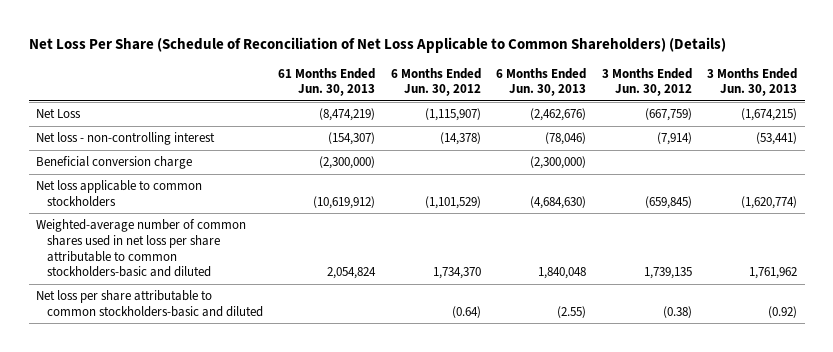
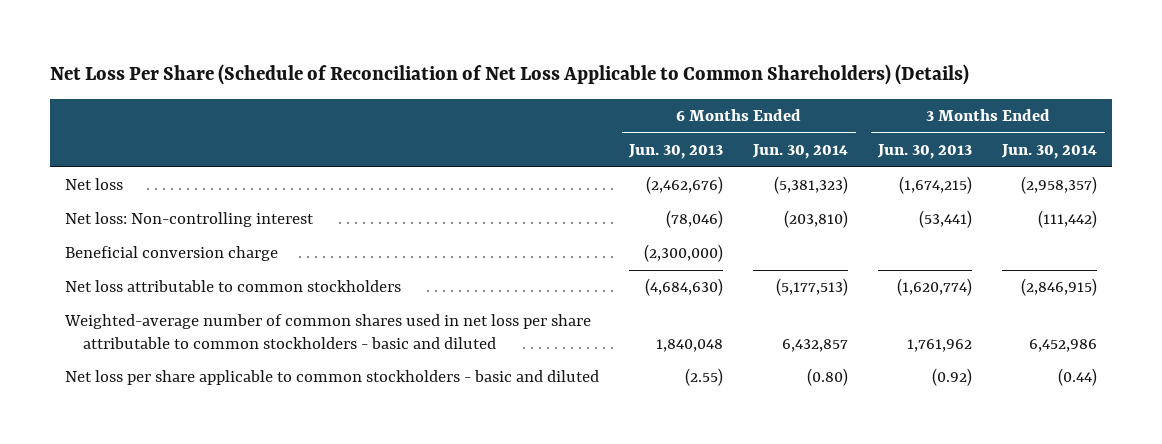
[278,67,376,97] 61 Months Ended Jun. 30, 2013 -> none
[390,67,481,97] 6 Months Ended Jun. 30, 2012 -> none
[601,67,692,97] 3 Months Ended Jun. 30, 2012 -> none
none -> [752,144,849,160] Jun. 30, 2014
none -> [1001,144,1098,160] Jun. 30, 2014
[36,108,82,119] Net Loss -> [65,178,124,191] Net loss
[36,132,216,146] Net loss - non-controlling interest -> [65,212,315,228] Net loss: Non-controlling interest
[36,180,203,207] Net loss applicable to common stockholders -> [65,280,402,293] Net loss attributable to common stockholders
[36,219,247,278] Weighted-average number of common shares used in net loss per share attributable to common stockholders-basic and diluted -> [64,314,592,349] Weighted-average number of common shares used in net loss per share attributable to common stockholders - basic and diluted
[36,290,264,317] Net loss per share attributable to common stockholders-basic and diluted -> [65,370,600,386] Net loss per share applicable to common stockholders - basic and diluted

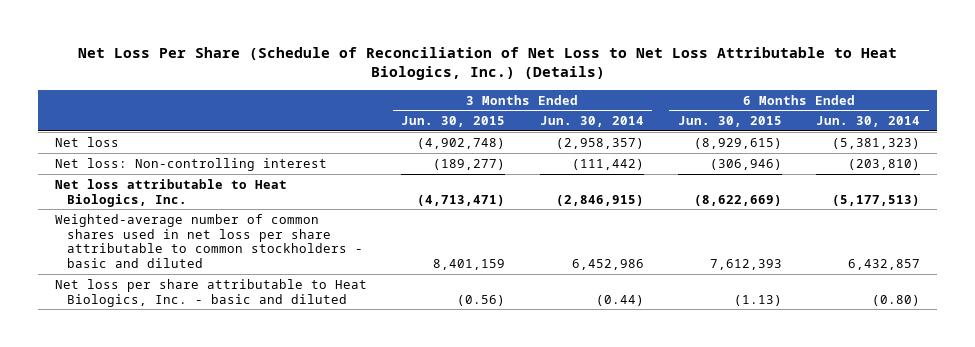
[49,63,969,85] Net Loss Per Share (Schedule of Reconciliation of Net Loss Applicable to Common Shareholders) (Details) -> [77,46,897,81] Net Loss Per Share (Schedule of Reconciliation of Net Loss to Net Loss Attributable to Heat Biologics, Inc.) (Details)
[628,144,724,160] Jun. 30, 2013 -> none
[877,144,973,160] Jun. 30, 2013 -> none
none -> [401,116,506,128] Jun. 30, 2015
none -> [677,116,782,128] Jun. 30, 2015
[65,246,279,262] Beneficial conversion charge -> none
[65,280,402,293] Net loss attributable to common stockholders -> [55,178,288,207] Net loss attributable to Heat Biologics, Inc.
[65,370,600,386] Net loss per share applicable to common stockholders - basic and diluted -> [55,278,368,307] Net loss per share attributable to Heat Biologics, Inc. - basic and diluted

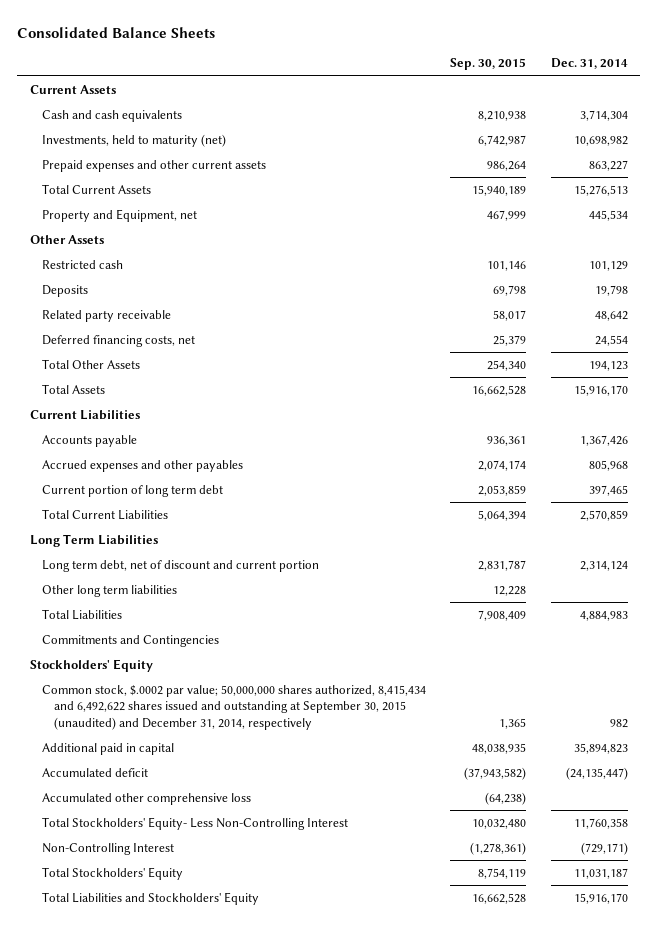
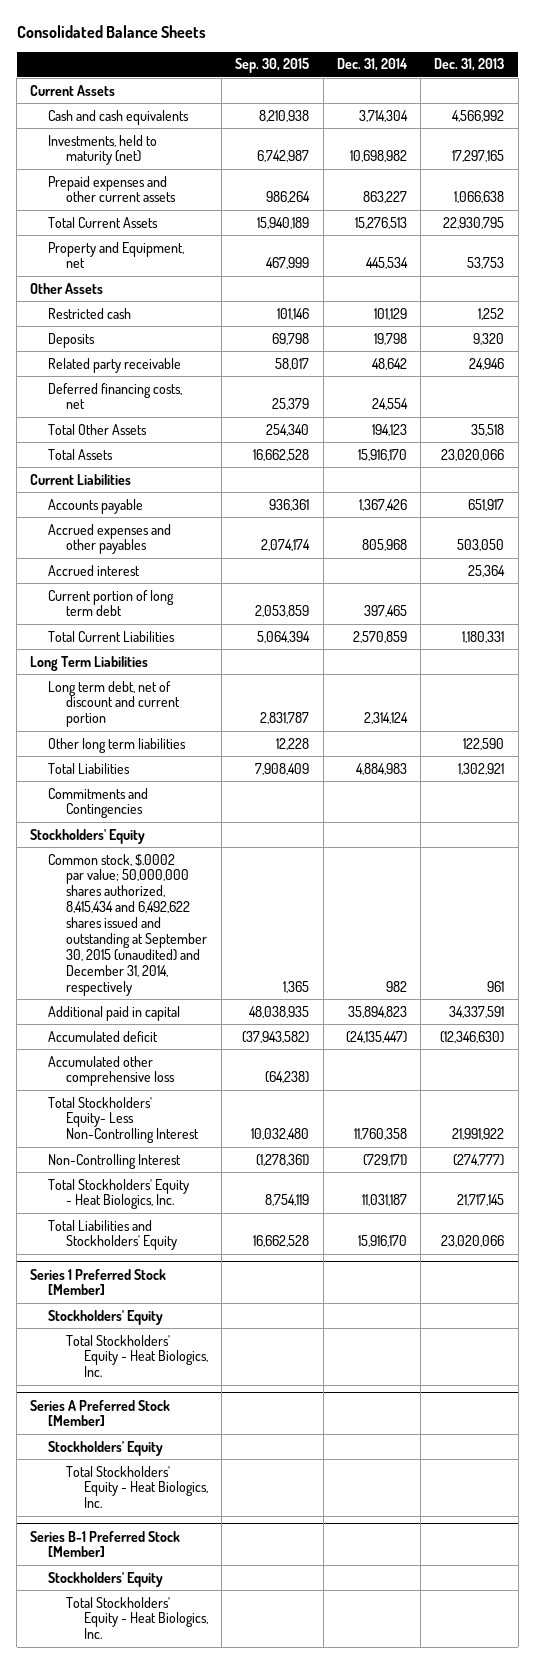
none -> [434,58,505,72] Dec. 31, 2013
none -> [48,564,141,576] Accrued interest
[41,866,183,880] Total Stockholders' Equity -> [48,1178,190,1210] Total Stockholders' Equity - Heat Biologics, Inc.
none -> [30,1268,167,1296] Series 1 Preferred Stock [Member]
none -> [48,1309,164,1325] Stockholders' Equity
none -> [66,1334,208,1378] Total Stockholders' Equity - Heat Biologics, Inc.
none -> [30,1399,171,1427] Series A Preferred Stock [Member]
none -> [48,1440,164,1456] Stockholders' Equity
none -> [66,1465,208,1509] Total Stockholders' Equity - Heat Biologics, Inc.
none -> [30,1530,181,1558] Series B-1 Preferred Stock [Member]
none -> [48,1571,164,1587] Stockholders' Equity
none -> [66,1596,208,1640] Total Stockholders' Equity - Heat Biologics, Inc.

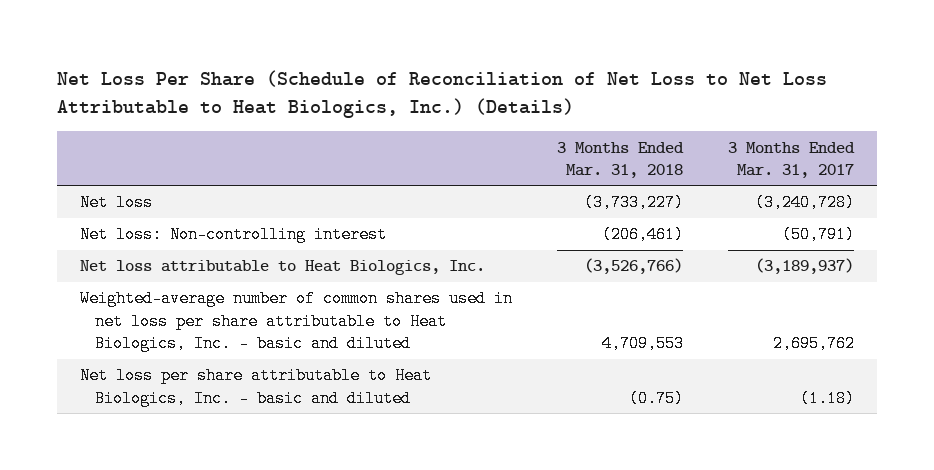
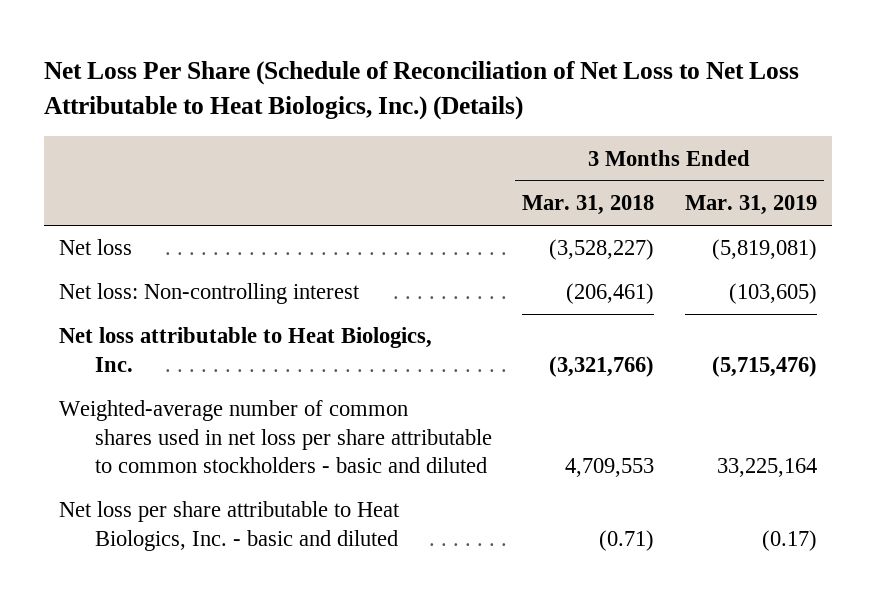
[728,141,856,178] 3 Months Ended Mar. 31, 2017 -> none
none -> [684,195,817,216] Mar. 31, 2019
[583,194,684,212] (3,733,227) -> [549,239,655,261] (3,528,227)
[583,258,683,275] (3,526,766) -> [549,355,655,377] (3,321,766)
[79,290,513,353] Weighted-average number of common shares used in net loss per share attributable to Heat Biologics, Inc. - basic and diluted -> [59,400,493,473] Weighted-average number of common shares used in net loss per share attributable to common stockholders - basic and diluted
[628,389,684,407] (0.75) -> [599,529,655,551] (0.71)

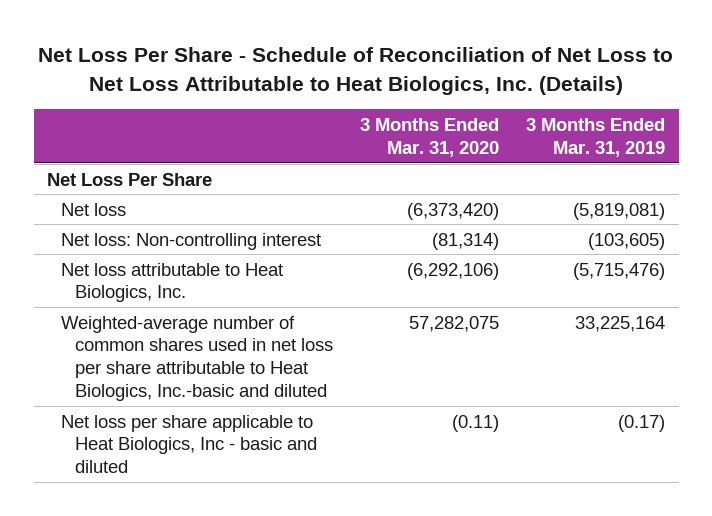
[44,61,800,120] Net Loss Per Share (Schedule of Reconciliation of Net Loss to Net Loss Attributable to Heat Biologics, Inc.) (Details) -> [38,47,674,95] Net Loss Per Share - Schedule of Reconciliation of Net Loss to Net Loss Attributable to Heat Biologics, Inc. (Details)
[522,195,655,216] Mar. 31, 2018 -> none
none -> [359,117,499,157] 3 Months Ended Mar. 31, 2020
none -> [47,172,213,186] Net Loss Per Share
[59,400,493,473] Weighted-average number of common shares used in net loss per share attributable to common stockholders - basic and diluted -> [60,315,333,401] Weighted-average number of common shares used in net loss per share attributable to Heat Biologics, Inc.-basic and diluted
[59,501,401,551] Net loss per share attributable to Heat Biologics, Inc. - basic and diluted -> [60,414,317,474] Net loss per share applicable to Heat Biologics, Inc - basic and diluted

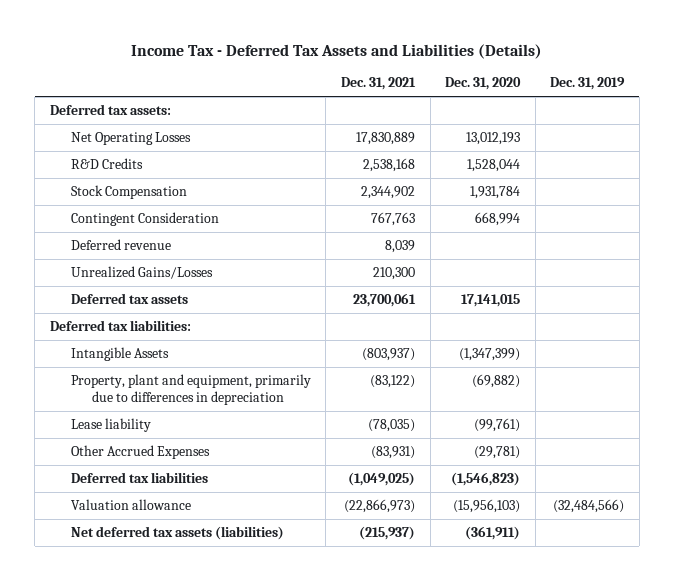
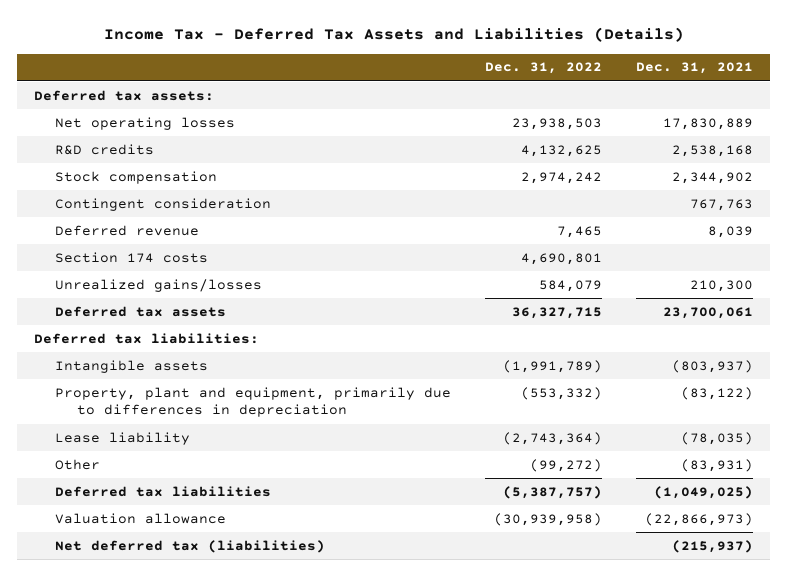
[445,77,522,91] Dec. 31, 2020 -> none
[550,77,626,91] Dec. 31, 2019 -> none
none -> [485,62,603,75] Dec. 31, 2022
[70,132,191,146] Net Operating Losses -> [55,116,236,130] Net operating losses
[70,158,143,170] R&D Credits -> [55,143,155,155] R&D credits
[70,185,187,200] Stock Compensation -> [55,170,218,184] Stock compensation
[70,212,219,227] Contingent Consideration -> [55,197,272,211] Contingent consideration
none -> [55,251,209,263] Section 174 costs
[70,266,213,280] Unrealized Gains/Losses -> [55,278,263,292] Unrealized gains/losses
[70,347,169,362] Intangible Assets -> [55,359,209,373] Intangible assets
[70,445,210,460] Other Accrued Expenses -> [55,458,101,470] Other
[70,526,284,541] Net deferred tax assets (liabilities) -> [55,539,326,553] Net deferred tax (liabilities)

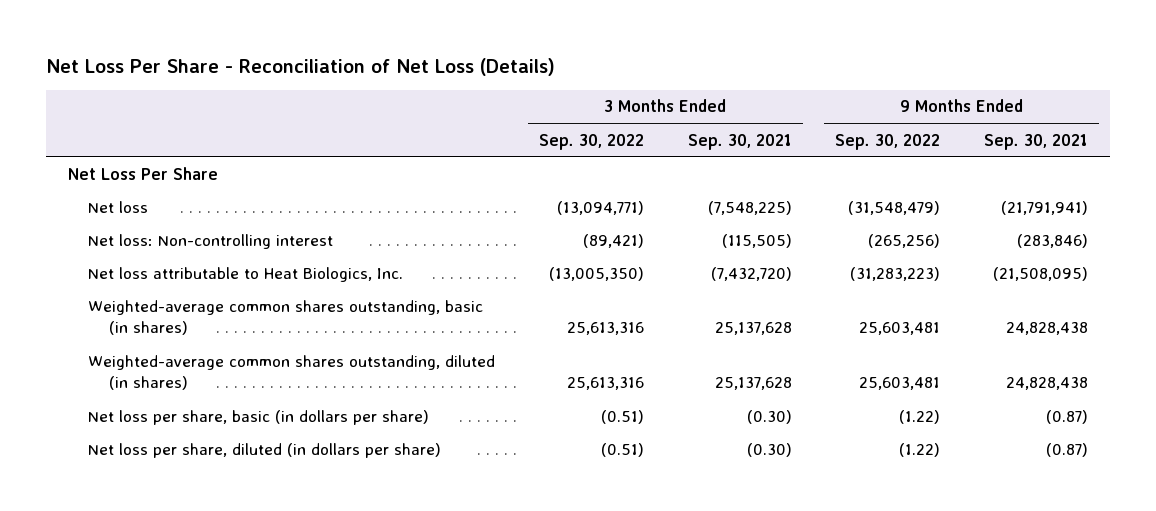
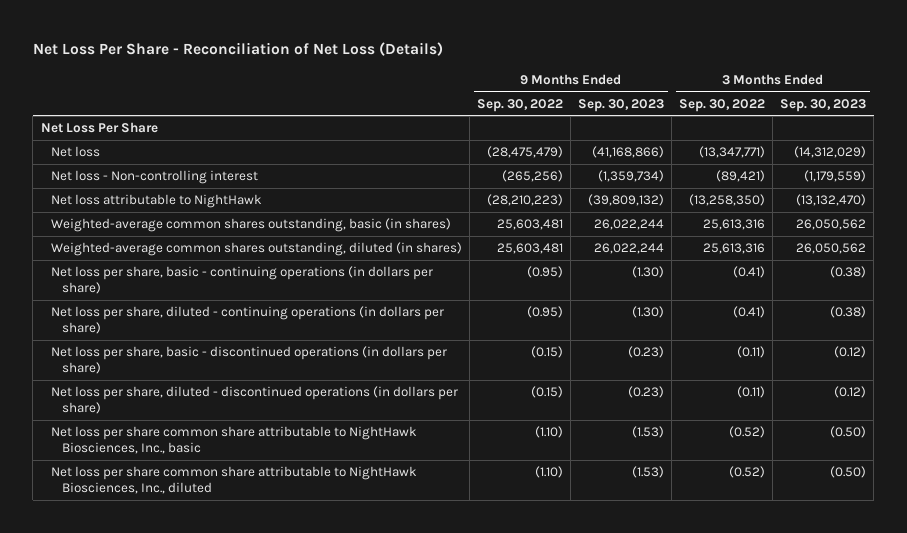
[687,133,792,150] Sep. 30, 2021 -> none
[984,133,1089,150] Sep. 30, 2021 -> none
none -> [578,98,665,112] Sep. 30, 2023
none -> [780,98,867,112] Sep. 30, 2023
[556,200,644,215] (13,094,771) -> [699,146,766,159] (13,347,771)
[848,200,941,215] (31,548,479) -> [487,146,564,159] (28,475,479)
[88,233,334,249] Net loss: Non-controlling interest -> [51,170,259,185] Net loss - Non-controlling interest
[88,266,404,282] Net loss attributable to Heat Biologics, Inc. -> [51,194,263,209] Net loss attributable to NightHawk
[548,266,644,281] (13,005,350) -> [689,194,766,207] (13,258,350)
[850,266,941,281] (31,283,223) -> [487,194,564,207] (28,210,223)
none -> [51,266,434,295] Net loss per share, basic - continuing operations (in dollars per share)
none -> [51,306,445,335] Net loss per share, diluted - continuing operations (in dollars per share)
none -> [51,346,448,375] Net loss per share, basic - discontinued operations (in dollars per share)
none -> [51,386,459,415] Net loss per share, diluted - discontinued operations (in dollars per share)
[88,409,430,425] Net loss per share, basic (in dollars per share) -> [51,426,418,455] Net loss per share common share attributable to NightHawk Biosciences, Inc., basic
[600,409,644,424] (0.51) -> [729,426,766,439] (0.52)
[899,409,941,424] (1.22) -> [535,426,564,439] (1.10)
[88,442,442,458] Net loss per share, diluted (in dollars per share) -> [51,466,418,495] Net loss per share common share attributable to NightHawk Biosciences, Inc., diluted
[600,442,644,457] (0.51) -> [729,466,766,479] (0.52)
[899,442,941,457] (1.22) -> [535,466,564,479] (1.10)

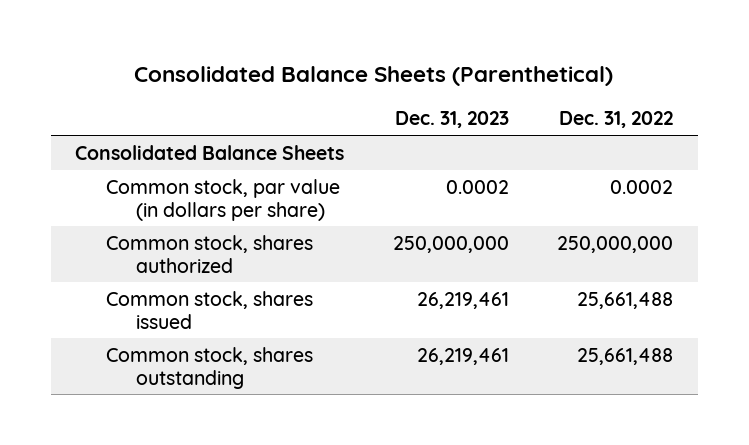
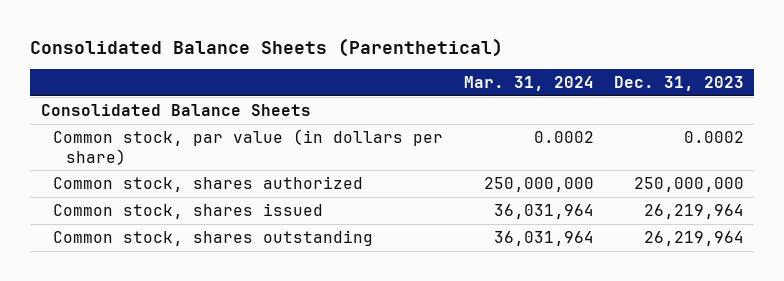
[559,111,674,129] Dec. 31, 2022 -> none
none -> [463,76,594,92] Mar. 31, 2024
[416,291,509,309] 26,219,461 -> [643,203,744,219] 26,219,964
[416,347,509,365] 26,219,461 -> [643,230,744,246] 26,219,964

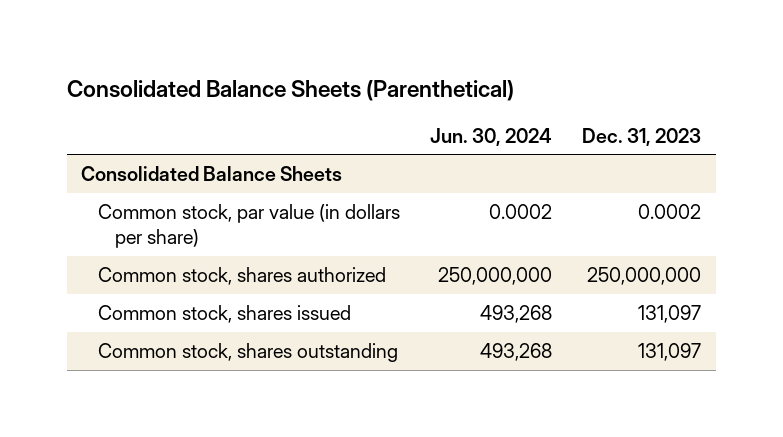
[463,76,594,92] Mar. 31, 2024 -> none
none -> [430,127,553,146] Jun. 30, 2024
[643,203,744,219] 26,219,964 -> [638,305,702,324] 131,097
[643,230,744,246] 26,219,964 -> [638,343,702,362] 131,097

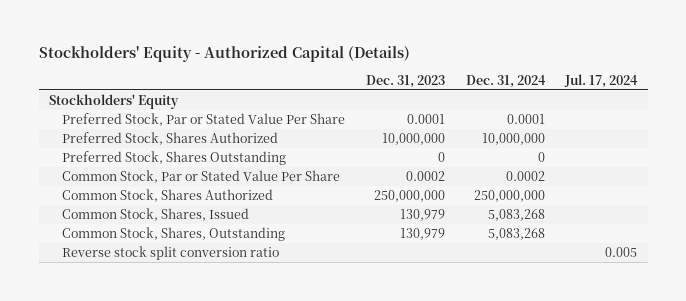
[66,79,514,101] Consolidated Balance Sheets (Parenthetical) -> [38,46,410,63] Stockholders' Equity - Authorized Capital (Details)
[430,127,553,146] Jun. 30, 2024 -> none
none -> [465,74,546,88] Dec. 31, 2024
none -> [564,73,639,88] Jul. 17, 2024
[81,166,343,182] Consolidated Balance Sheets -> none
none -> [49,94,180,110] Stockholders' Equity
none -> [62,113,346,127] Preferred Stock, Par or Stated Value Per Share
none -> [62,132,279,146] Preferred Stock, Shares Authorized
none -> [62,151,287,166] Preferred Stock, Shares Outstanding
[98,204,401,249] Common stock, par value (in dollars per share) -> [62,170,341,184] Common Stock, Par or Stated Value Per Share
[98,267,387,286] Common stock, shares authorized -> [62,189,274,203] Common Stock, Shares Authorized
[98,305,352,324] Common stock, shares issued -> [62,208,250,222] Common Stock, Shares, Issued
[638,305,702,324] 131,097 -> [399,209,445,222] 130,979
[98,343,399,363] Common stock, shares outstanding -> [62,227,286,242] Common Stock, Shares, Outstanding
[638,343,702,362] 131,097 -> [399,228,445,241] 130,979
none -> [62,246,280,261] Reverse stock split conversion ratio

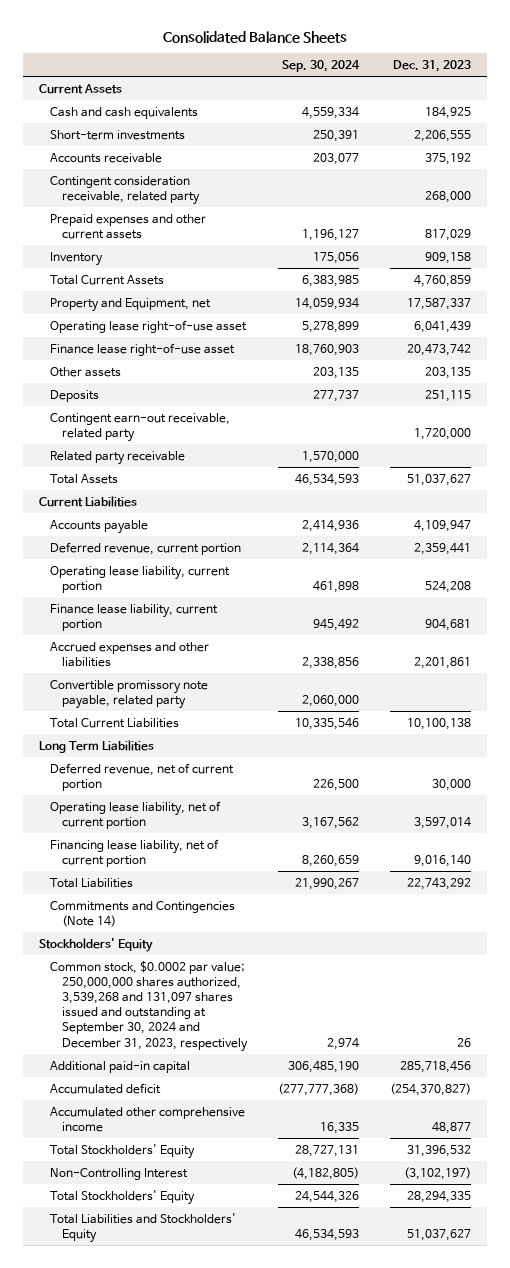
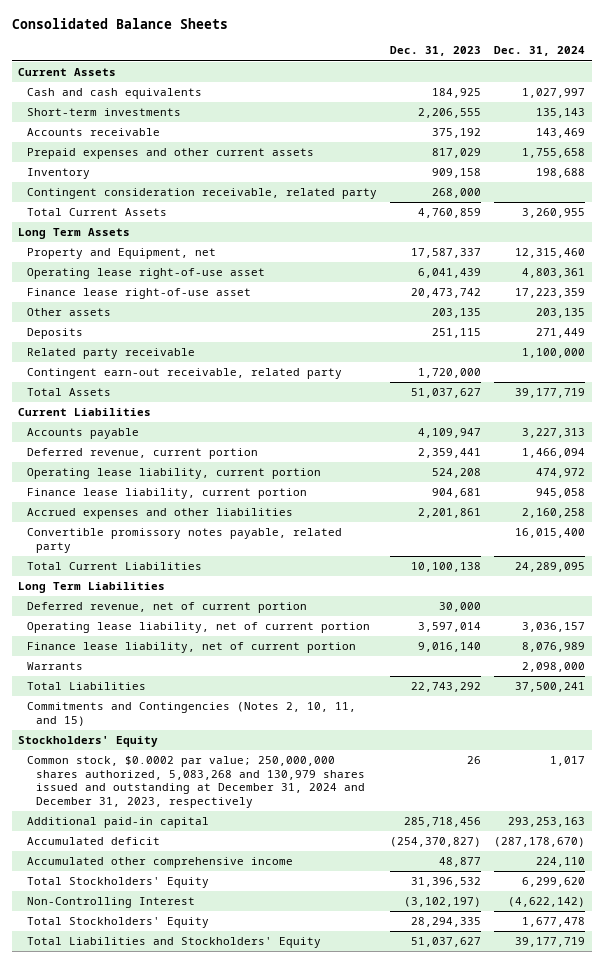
[282,60,361,73] Sep. 30, 2024 -> none
none -> [494,46,586,57] Dec. 31, 2024
[50,175,201,205] Contingent consideration receivable, related party -> [27,188,378,200] Contingent consideration receivable, related party
none -> [18,228,131,240] Long Term Assets
[50,412,231,442] Contingent earn-out receivable, related party -> [27,368,343,380] Contingent earn-out receivable, related party
[50,679,209,709] Convertible promissory note payable, related party -> [27,528,343,553] Convertible promissory notes payable, related party
[50,838,220,867] Financing lease liability, net of current portion -> [27,642,357,654] Finance lease liability, net of current portion
none -> [27,662,84,671] Warrants
[50,900,236,927] Commitments and Contingencies (Note 14) -> [27,702,357,726] Commitments and Contingencies (Notes 2, 10, 11, and 15)
[50,960,249,1052] Common stock, $0.0002 par value; 250,000,000 shares authorized, 3,539,268 and 131,097 shares issued and outstanding at September 30, 2024 and December 31, 2023, respectively -> [27,756,366,809] Common stock, $0.0002 par value; 250,000,000 shares authorized, 5,083,268 and 130,979 shares issued and outstanding at December 31, 2024 and December 31, 2023, respectively

